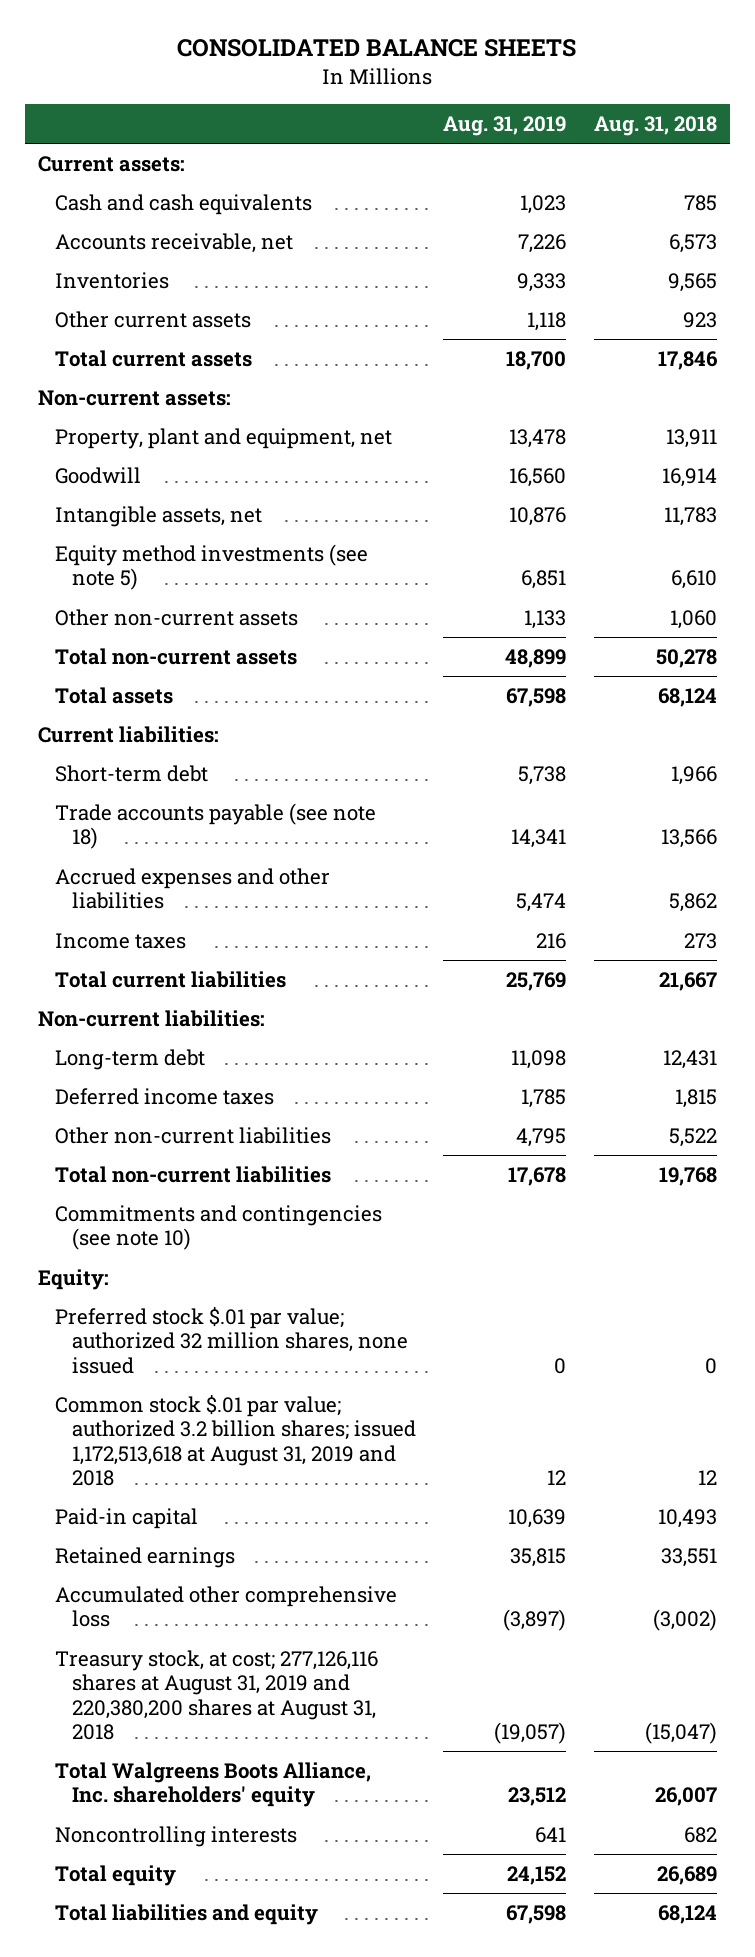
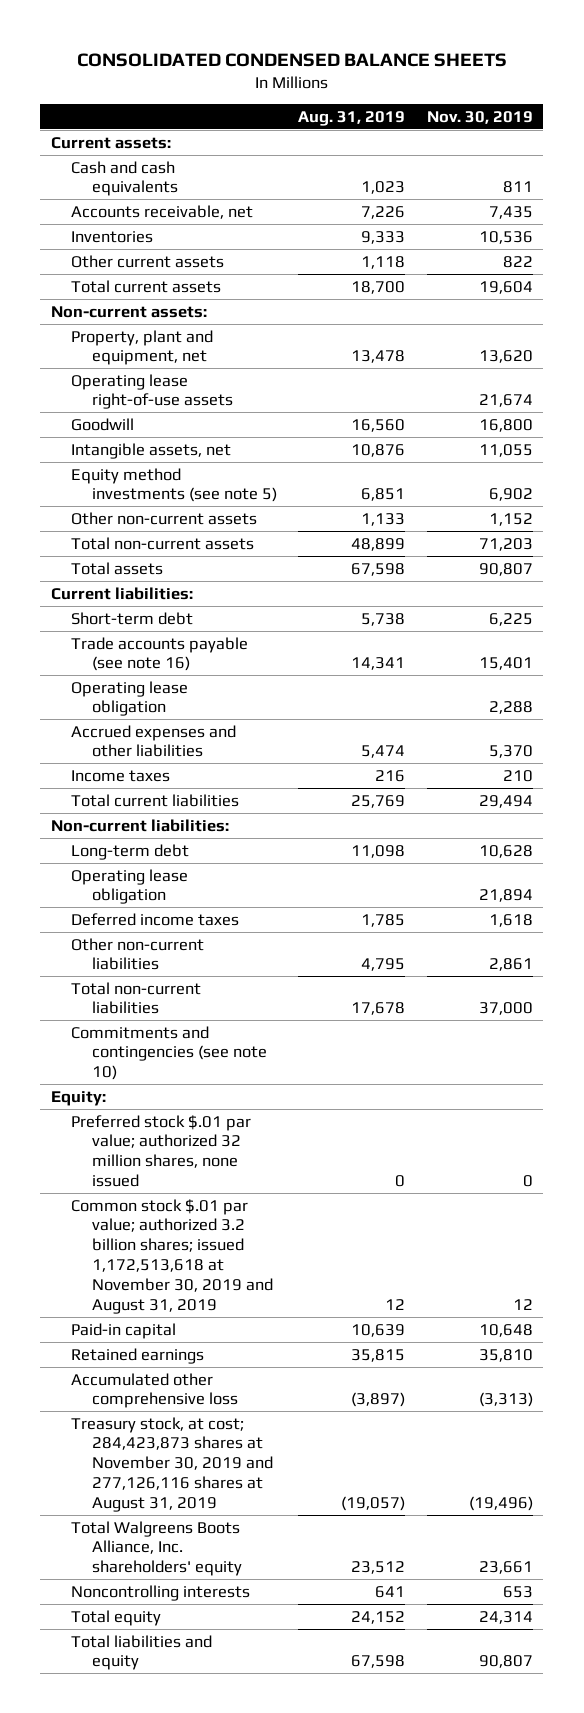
[177,39,577,58] CONSOLIDATED BALANCE SHEETS -> [76,52,507,67] CONSOLIDATED CONDENSED BALANCE SHEETS
[593,116,717,137] Aug. 31, 2018 -> none
none -> [426,111,533,125] Nov. 30, 2019
none -> [71,373,233,410] Operating lease right-of-use assets
[55,802,377,850] Trade accounts payable (see note 18) -> [71,636,249,672] Trade accounts payable (see note 16)
none -> [71,680,189,717] Operating lease obligation
none -> [71,868,189,905] Operating lease obligation
[55,1394,416,1487] Common stock $.01 par value; authorized 3.2 billion shares; issued 1,172,513,618 at August 31, 2019 and 2018 -> [71,1198,273,1315] Common stock $.01 par value; authorized 3.2 billion shares; issued 1,172,513,618 at November 30, 2019 and August 31, 2019
[55,1649,379,1741] Treasury stock, at cost; 277,126,116 shares at August 31, 2019 and 220,380,200 shares at August 31, 2018 -> [71,1416,273,1513] Treasury stock, at cost; 284,423,873 shares at November 30, 2019 and 277,126,116 shares at August 31, 2019

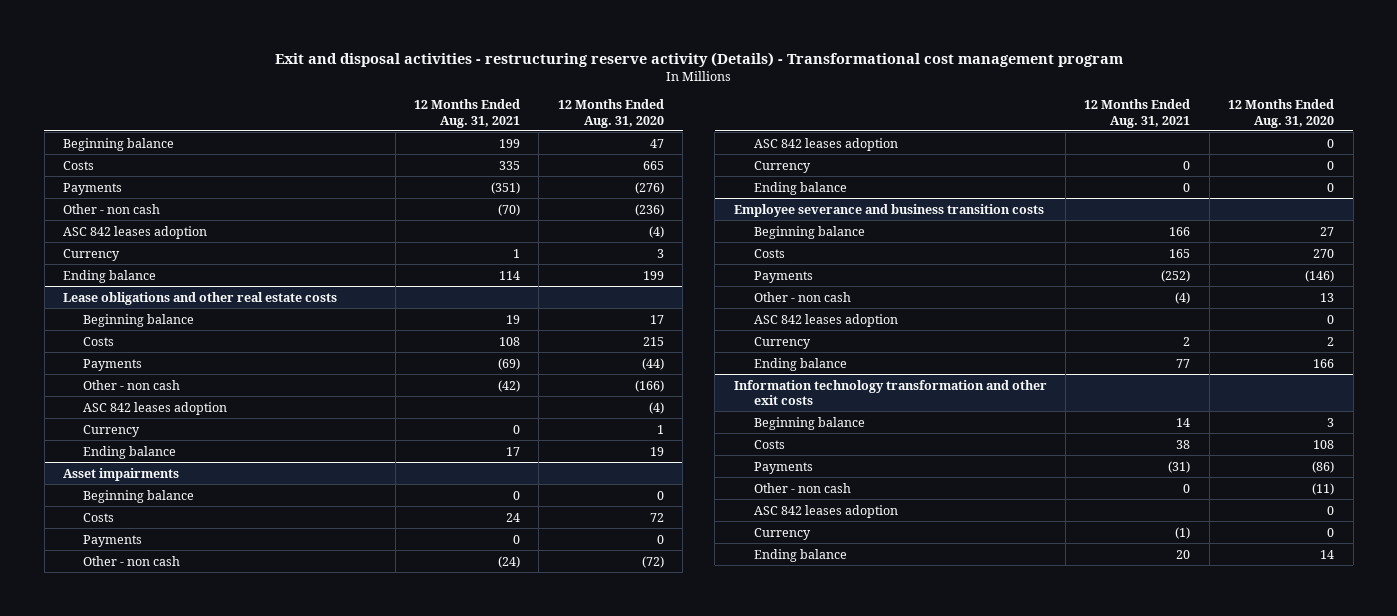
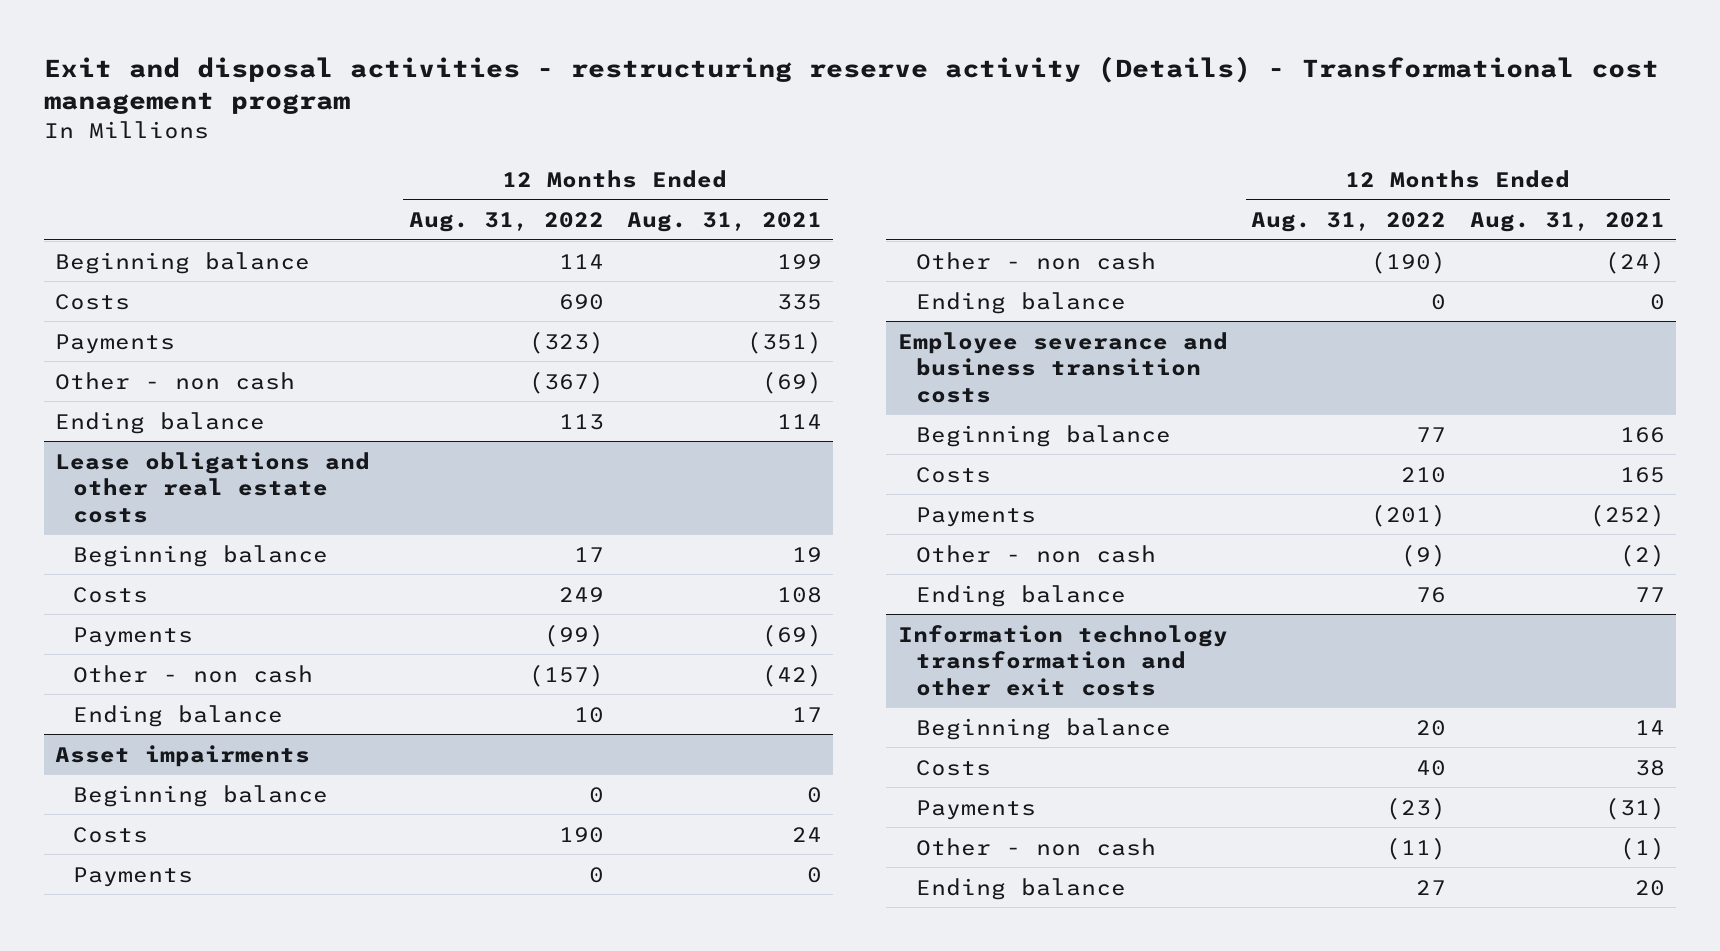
[557,99,664,128] 12 Months Ended Aug. 31, 2020 -> none
none -> [408,211,604,232] Aug. 31, 2022
[63,225,208,239] ASC 842 leases adoption -> none
[63,248,121,261] Currency -> none
[498,203,521,216] (70) -> [761,370,822,394] (69)
[83,401,228,415] ASC 842 leases adoption -> none
[83,424,141,437] Currency -> none
[753,137,898,151] ASC 842 leases adoption -> none
[753,160,811,173] Currency -> none
[753,313,898,327] ASC 842 leases adoption -> none
[753,336,811,349] Currency -> none
[1175,291,1191,304] (4) -> [1619,543,1665,567] (2)
[753,504,898,518] ASC 842 leases adoption -> none
[753,527,811,540] Currency -> none
[1183,483,1191,493] 0 -> [1619,836,1665,860] (1)

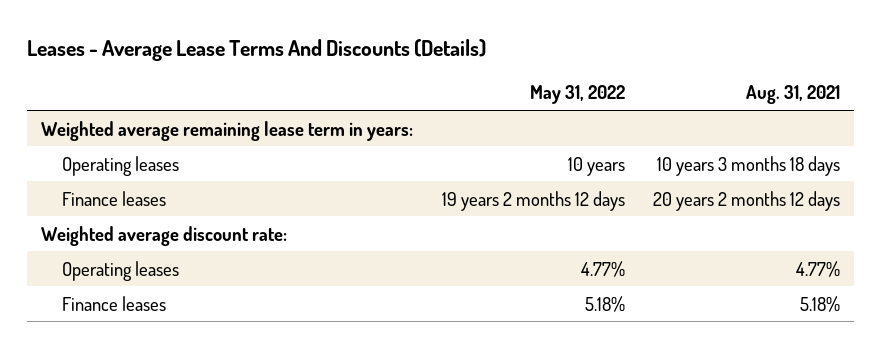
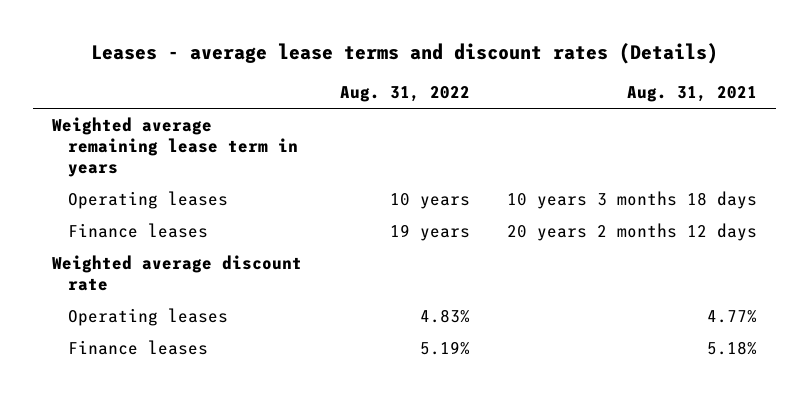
[26,38,486,61] Leases - Average Lease Terms And Discounts (Details) -> [90,43,718,65] Leases - average lease terms and discount rates (Details)
[529,85,625,105] May 31, 2022 -> none
none -> [339,86,470,103] Aug. 31, 2022
[41,120,414,141] Weighted average remaining lease term in years: -> [51,116,299,177] Weighted average remaining lease term in years
[41,225,288,246] Weighted average discount rate: -> [51,254,302,291] Weighted average discount rate

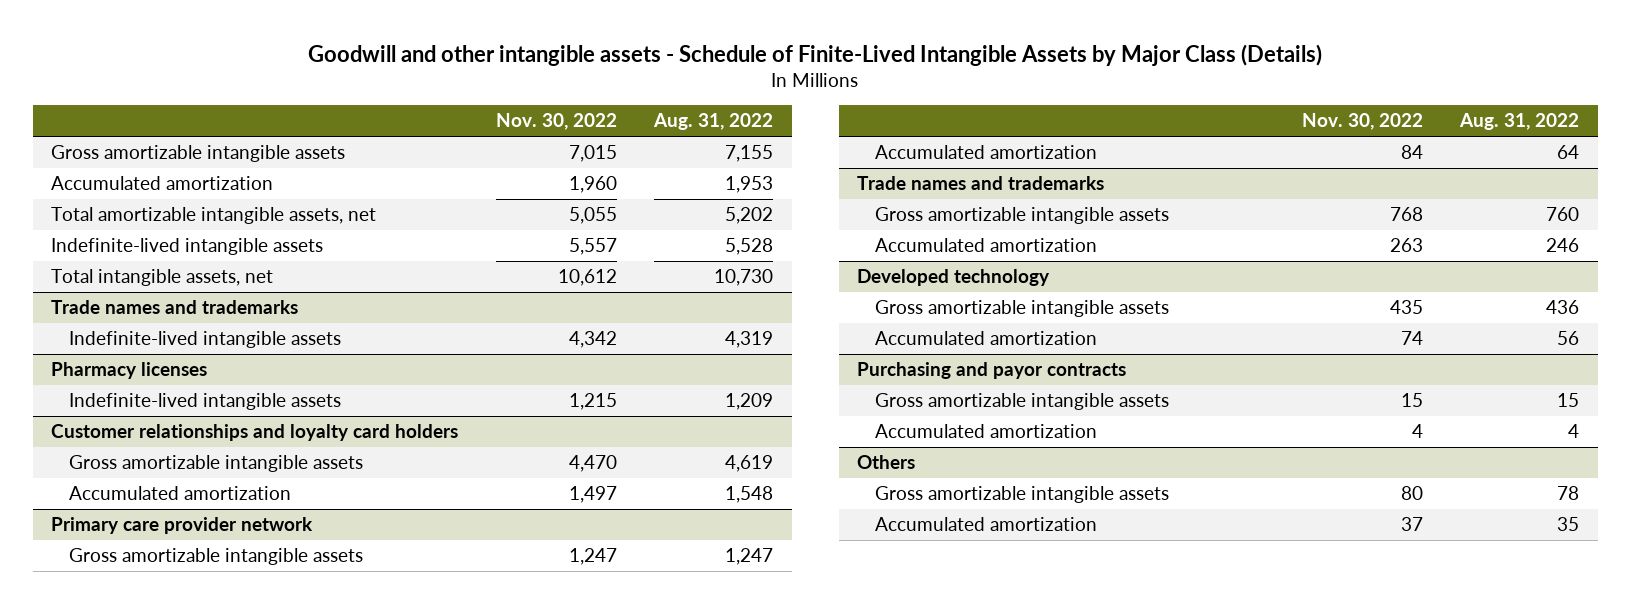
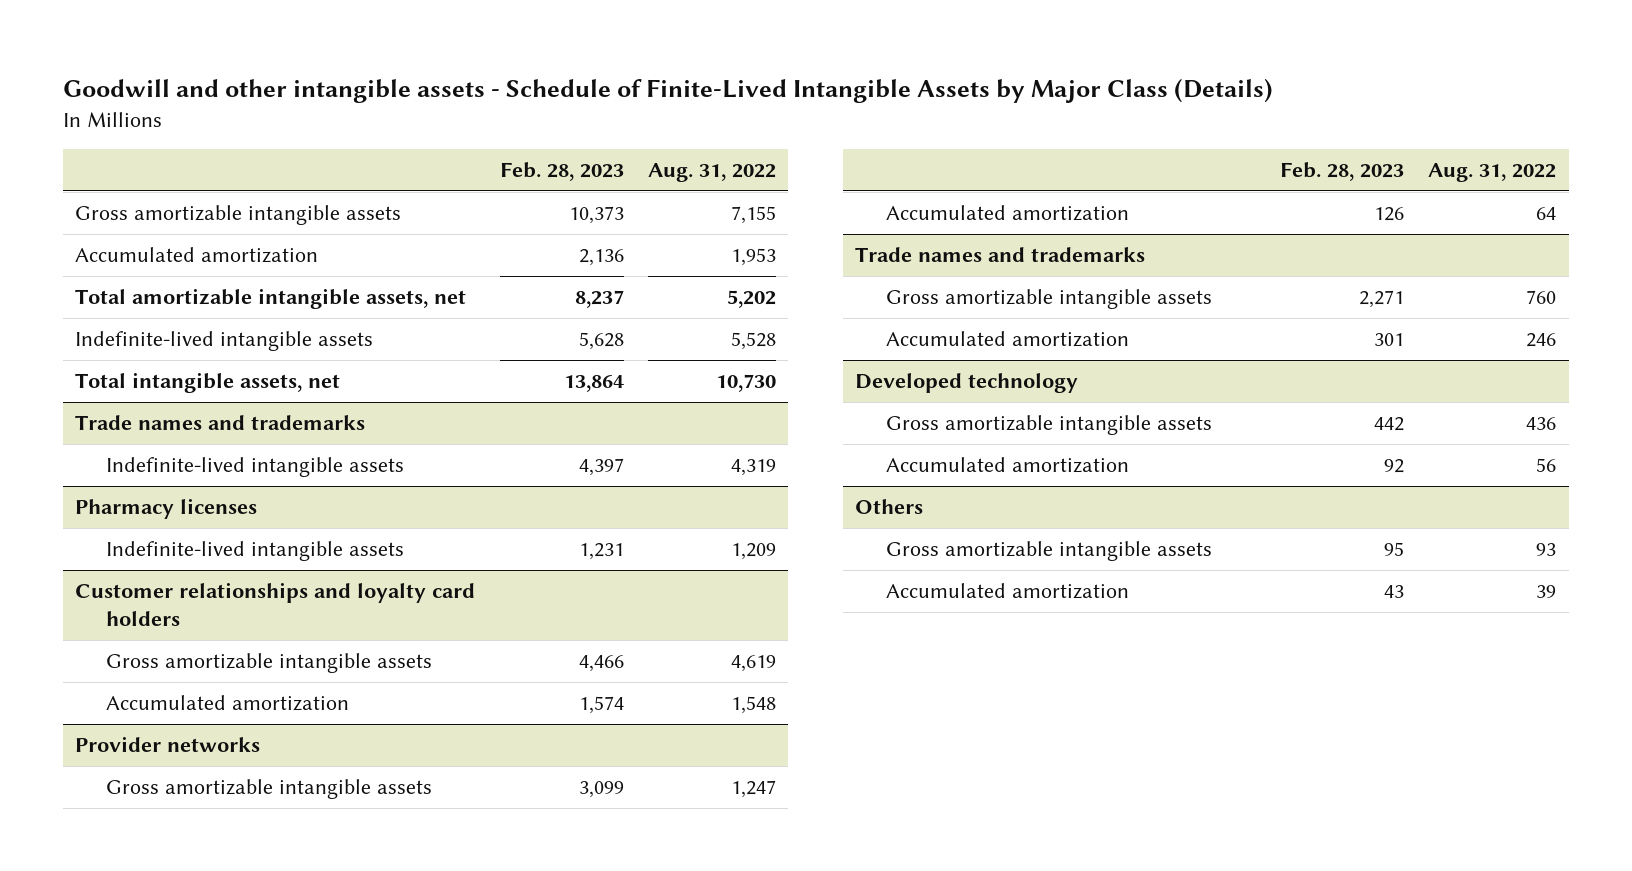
[495,113,617,131] Nov. 30, 2022 -> none
none -> [499,161,624,181] Feb. 28, 2023
[51,517,314,535] Primary care provider network -> [75,736,261,753] Provider networks
[857,362,1127,380] Purchasing and payor contracts -> none
[874,393,1169,411] Gross amortizable intangible assets -> none
[874,424,1097,439] Accumulated amortization -> none
[1557,486,1580,501] 78 -> [1536,543,1557,557] 93
[1557,517,1580,532] 35 -> [1536,585,1557,599] 39

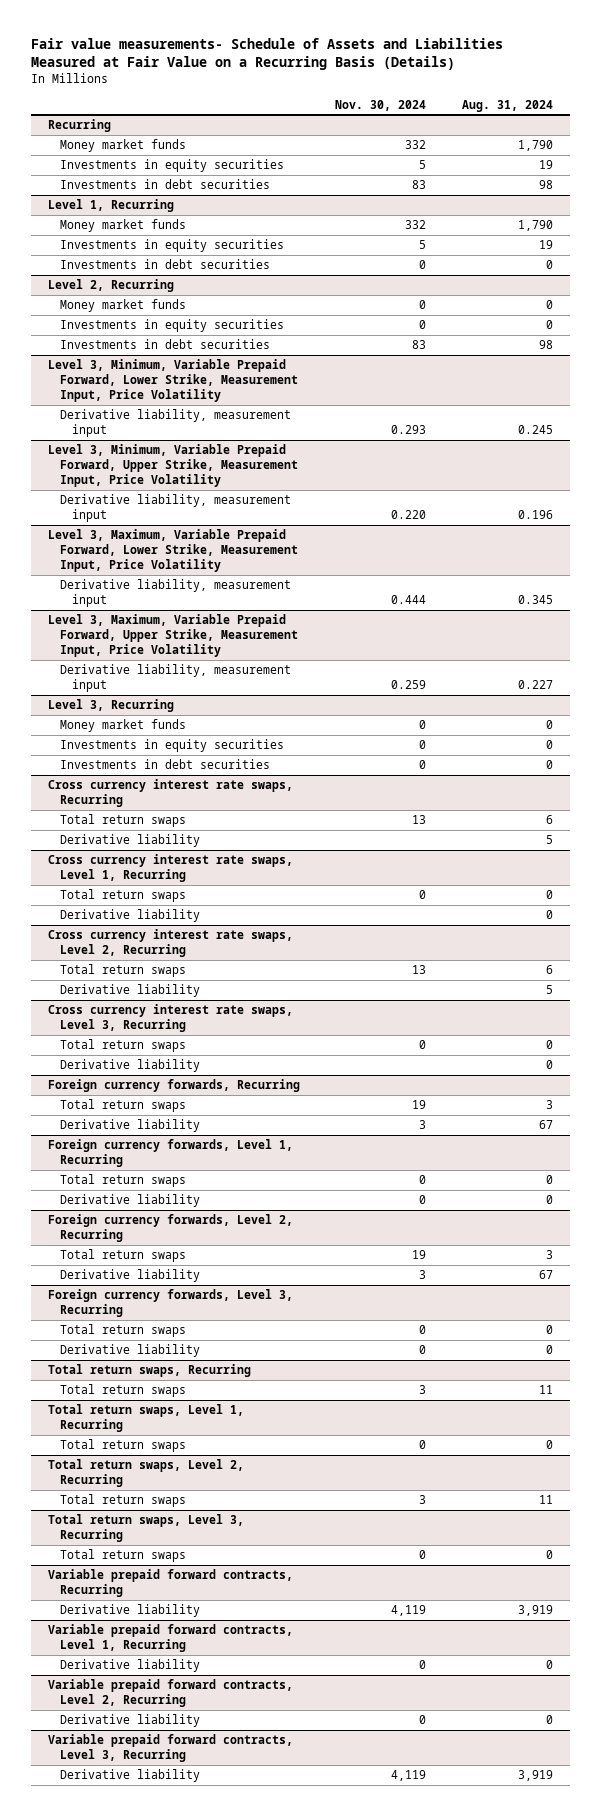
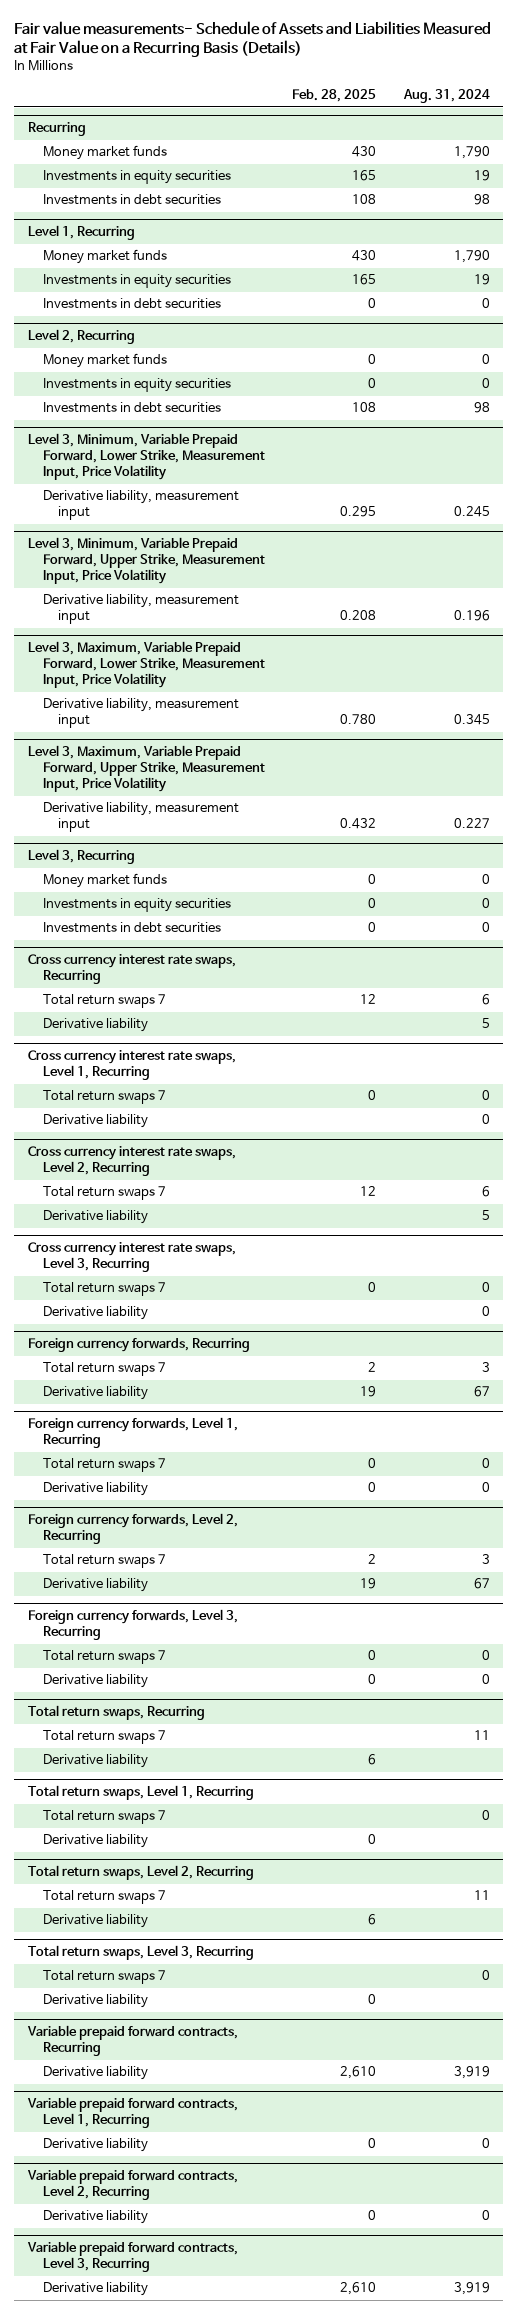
[335,99,427,111] Nov. 30, 2024 -> none
none -> [292,89,377,103] Feb. 28, 2025
[60,813,187,827] Total return swaps -> [43,994,167,1009] Total return swaps 7
[60,888,187,902] Total return swaps -> [43,1090,167,1105] Total return swaps 7
[60,963,187,977] Total return swaps -> [43,1186,167,1201] Total return swaps 7
[60,1038,187,1052] Total return swaps -> [43,1282,167,1297] Total return swaps 7
[60,1098,187,1112] Total return swaps -> [43,1362,167,1377] Total return swaps 7
[60,1173,187,1187] Total return swaps -> [43,1458,167,1473] Total return swaps 7
[60,1248,187,1262] Total return swaps -> [43,1554,167,1569] Total return swaps 7
[60,1323,187,1337] Total return swaps -> [43,1650,167,1665] Total return swaps 7
[60,1383,187,1397] Total return swaps -> [43,1730,167,1745] Total return swaps 7
none -> [43,1754,149,1769] Derivative liability
[60,1438,187,1452] Total return swaps -> [43,1810,167,1825] Total return swaps 7
none -> [43,1834,149,1849] Derivative liability
[60,1493,187,1507] Total return swaps -> [43,1890,167,1905] Total return swaps 7
none -> [43,1914,149,1929] Derivative liability
[60,1548,187,1562] Total return swaps -> [43,1970,167,1985] Total return swaps 7
none -> [43,1994,149,2009] Derivative liability

